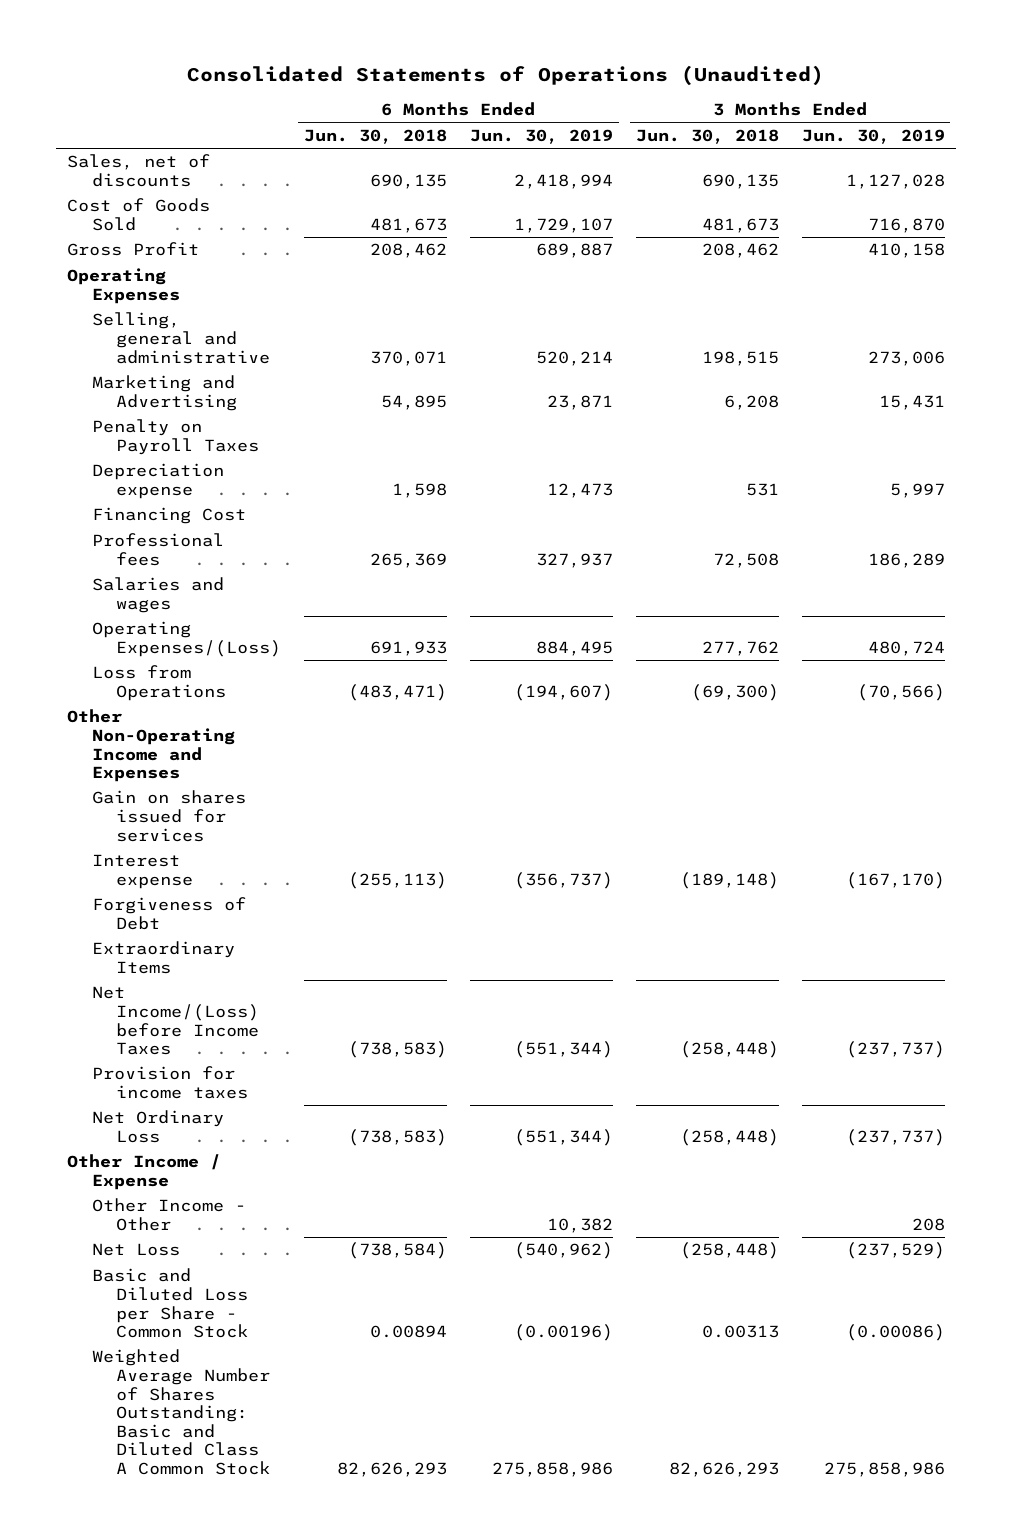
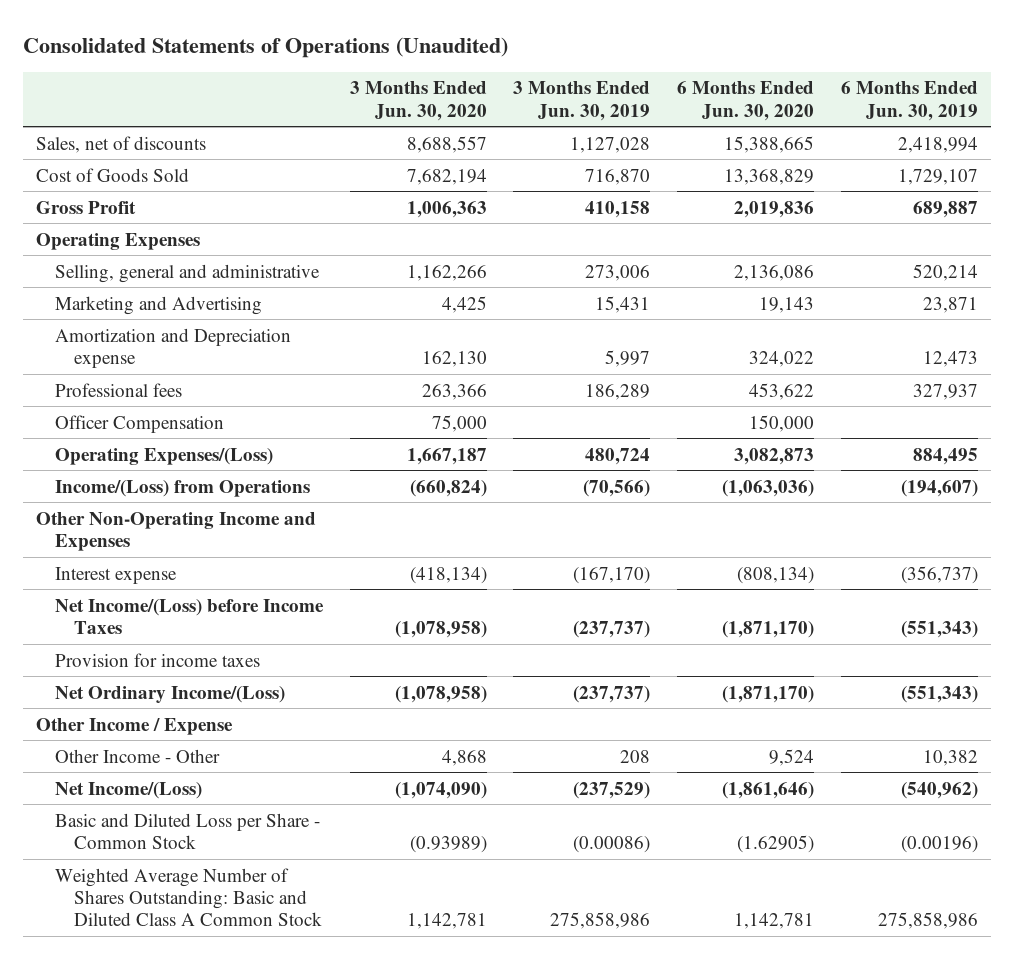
[304,129,448,145] Jun. 30, 2018 -> none
[635,129,779,145] Jun. 30, 2018 -> none
none -> [349,81,487,121] 3 Months Ended Jun. 30, 2020
none -> [677,81,815,121] 6 Months Ended Jun. 30, 2020
[91,419,260,456] Penalty on Payroll Taxes -> none
[91,507,246,525] Financing Cost -> none
[91,463,224,500] Depreciation expense -> [55,327,292,368] Amortization and Depreciation expense
[91,577,224,614] Salaries and wages -> none
none -> [55,414,225,433] Officer Compensation
[91,665,227,702] Loss from Operations -> [55,479,311,497] Income/(Loss) from Operations
[91,790,246,842] Gain on shares issued for services -> none
[91,897,246,931] Forgiveness of Debt -> none
[91,941,235,975] Extraordinary Items -> none
[513,1041,613,1059] (551,344) -> [900,620,978,638] (551,343)
[91,1110,224,1144] Net Ordinary Loss -> [55,685,286,703] Net Ordinary Income/(Loss)
[513,1129,613,1147] (551,344) -> [900,685,978,703] (551,343)
[91,1243,180,1257] Net Loss -> [55,781,203,799] Net Income/(Loss)

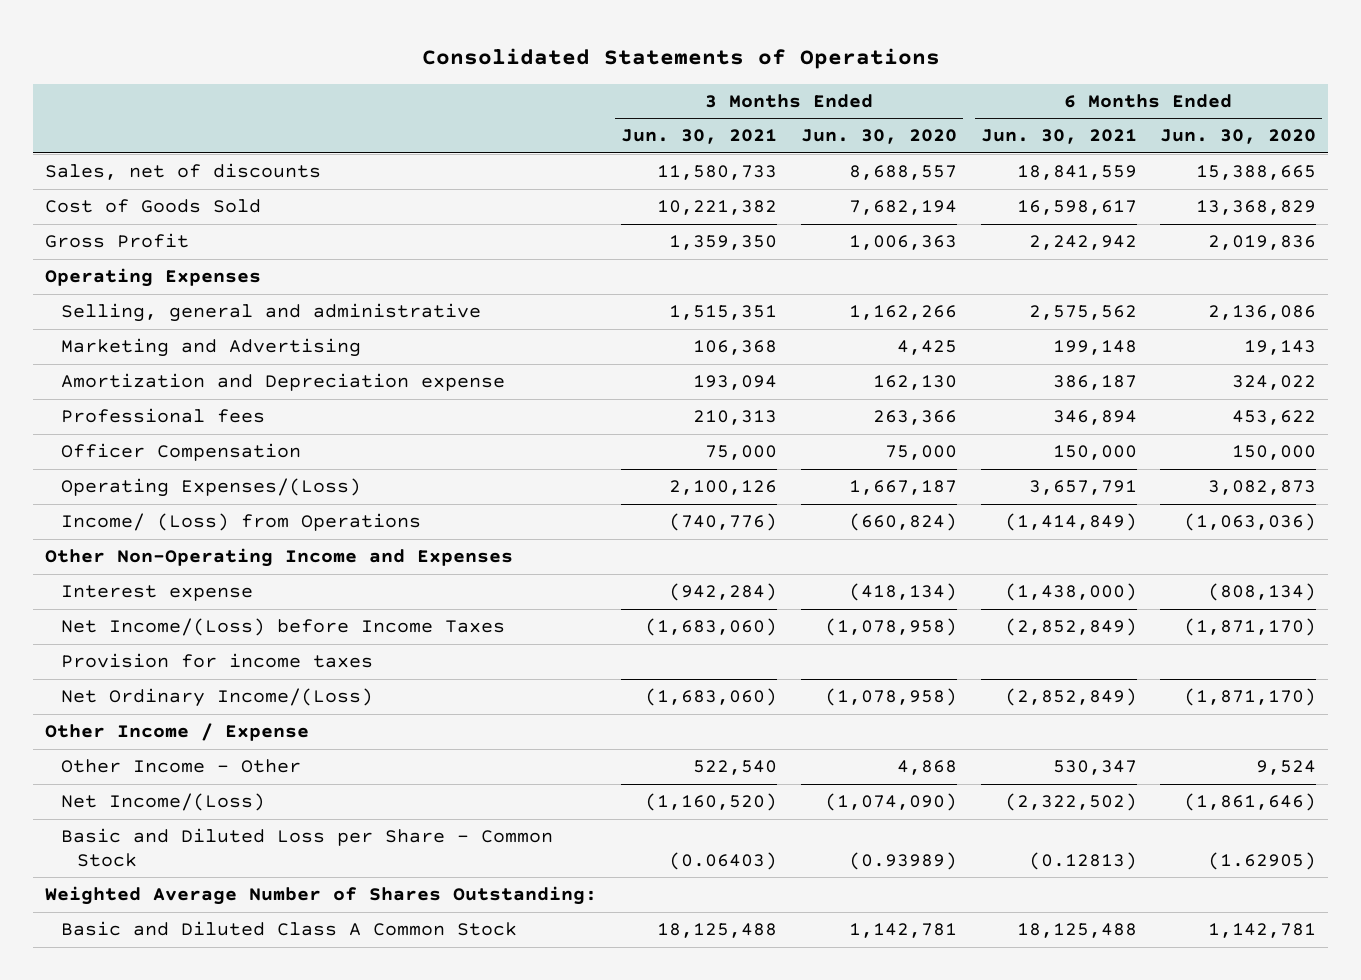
[22,36,508,58] Consolidated Statements of Operations (Unaudited) -> [421,47,940,69] Consolidated Statements of Operations
[513,81,651,121] 3 Months Ended Jun. 30, 2019 -> none
[840,81,978,121] 6 Months Ended Jun. 30, 2019 -> none
none -> [620,129,777,145] Jun. 30, 2021
none -> [980,129,1137,145] Jun. 30, 2021
[55,479,311,497] Income/(Loss) from Operations -> [60,513,421,532] Income/ (Loss) from Operations
none -> [45,886,598,906] Weighted Average Number of Shares Outstanding:
[55,867,322,926] Weighted Average Number of Shares Outstanding: Basic and Diluted Class A Common Stock -> [60,921,517,937] Basic and Diluted Class A Common Stock

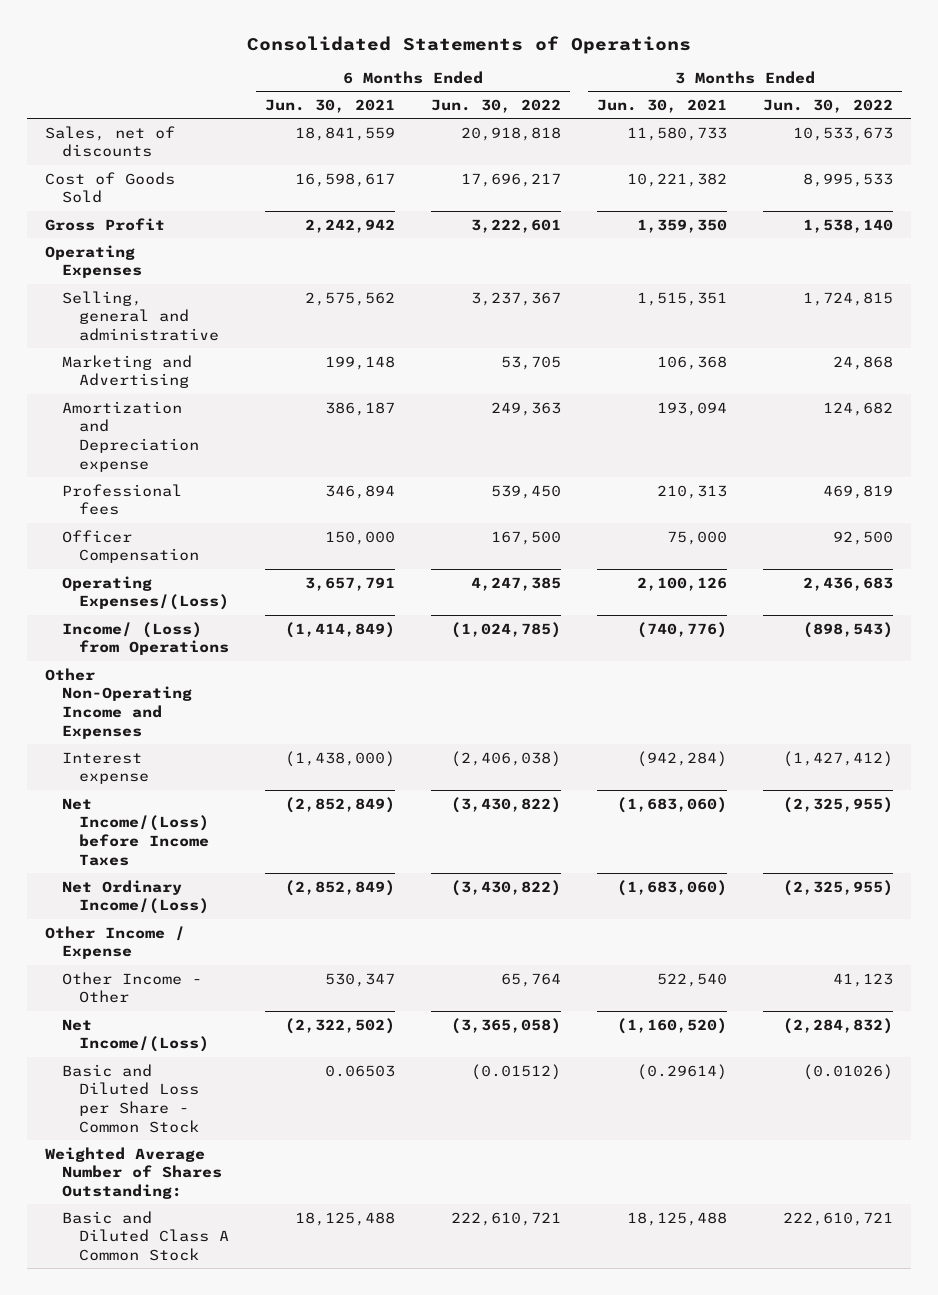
[800,129,957,145] Jun. 30, 2020 -> none
[1160,129,1317,145] Jun. 30, 2020 -> none
none -> [430,99,561,114] Jun. 30, 2022
none -> [762,99,893,114] Jun. 30, 2022
[60,653,373,669] Provision for income taxes -> none
[668,851,777,870] (0.06403) -> [636,1063,727,1080] (0.29614)
[1028,851,1137,870] (0.12813) -> [324,1064,395,1077] 0.06503

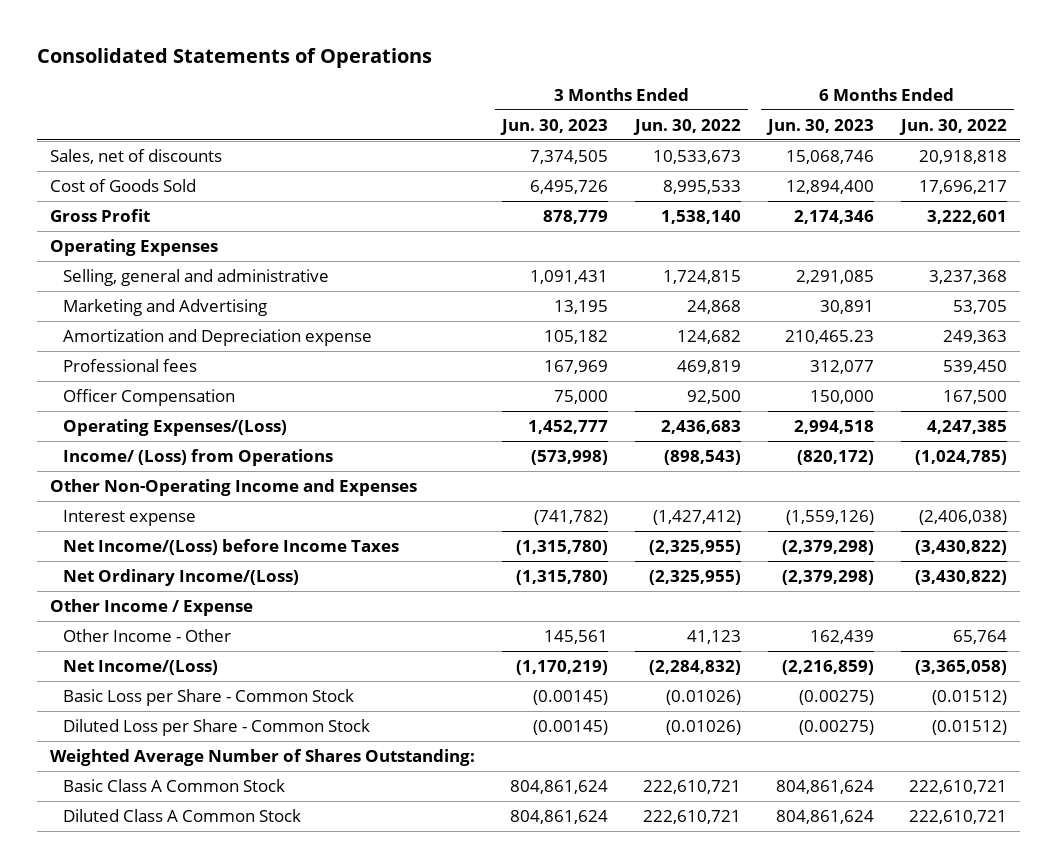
[264,99,395,114] Jun. 30, 2021 -> none
[596,99,727,114] Jun. 30, 2021 -> none
none -> [500,118,609,135] Jun. 30, 2023
none -> [766,118,875,135] Jun. 30, 2023
[470,291,561,306] 3,237,367 -> [928,269,1007,284] 3,237,368
[61,1063,199,1134] Basic and Diluted Loss per Share - Common Stock -> [62,688,354,706] Basic Loss per Share - Common Stock
none -> [62,718,370,736] Diluted Loss per Share - Common Stock
[61,1210,229,1262] Basic and Diluted Class A Common Stock -> [62,778,285,792] Basic Class A Common Stock
none -> [62,808,301,822] Diluted Class A Common Stock

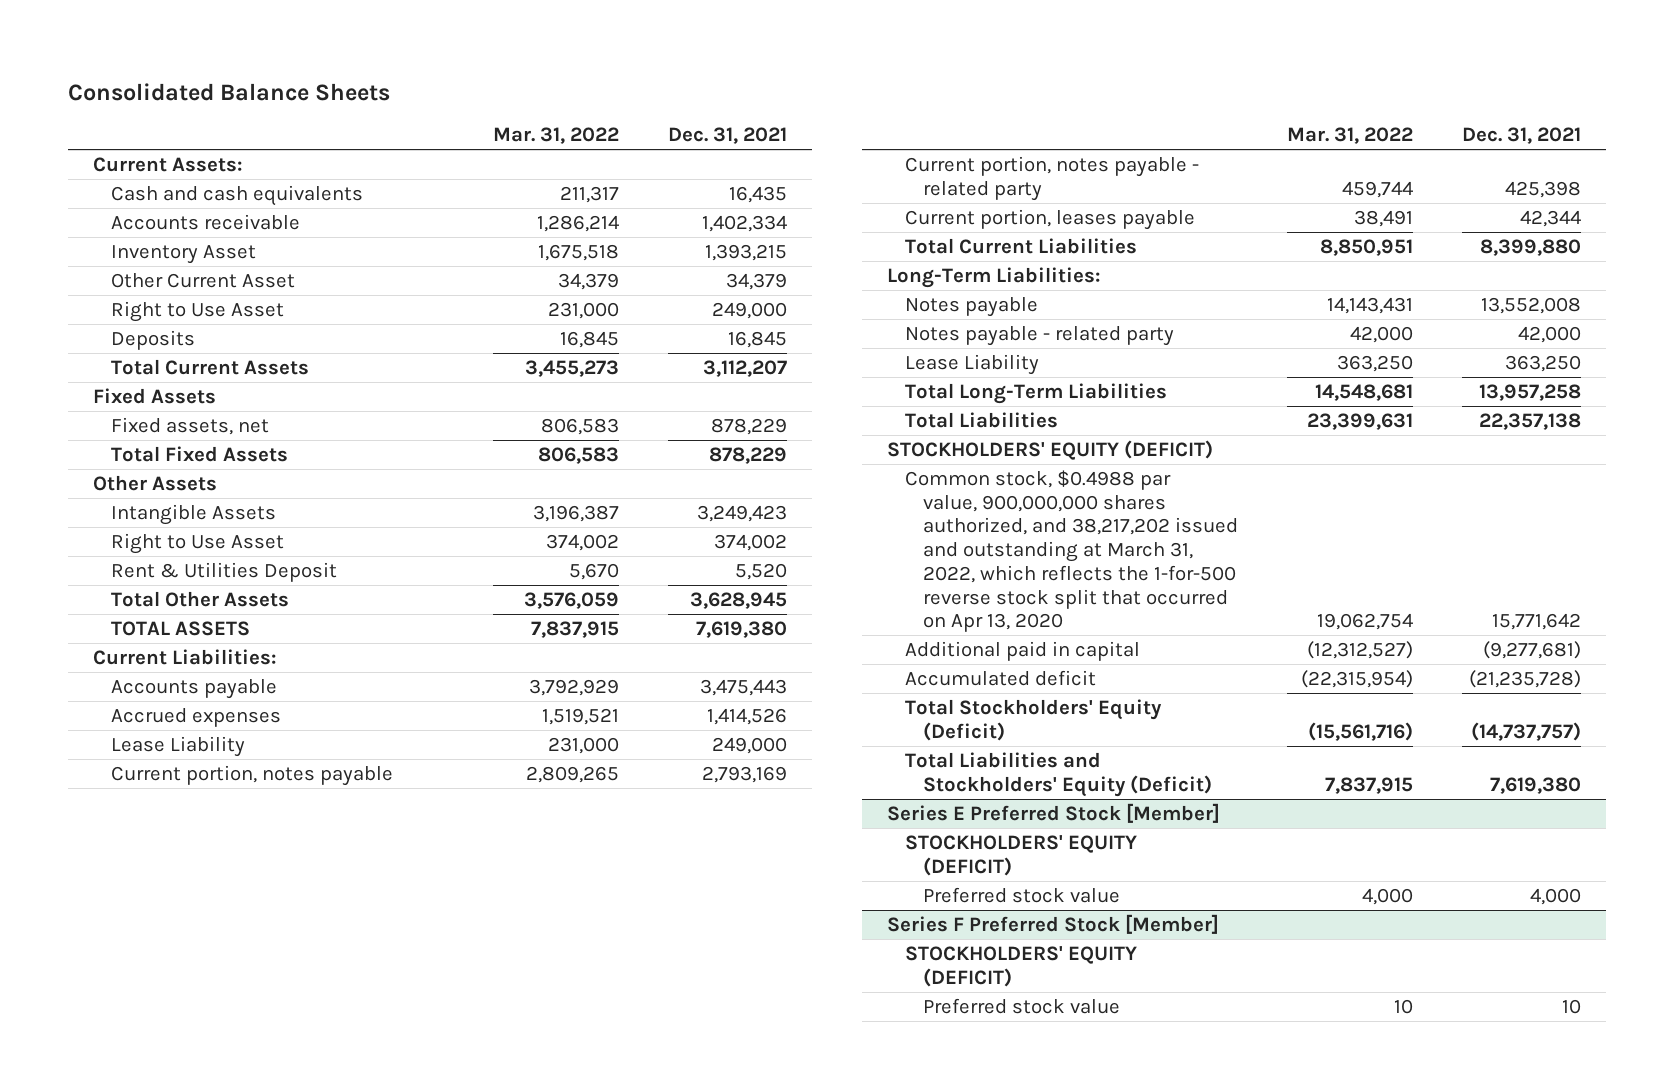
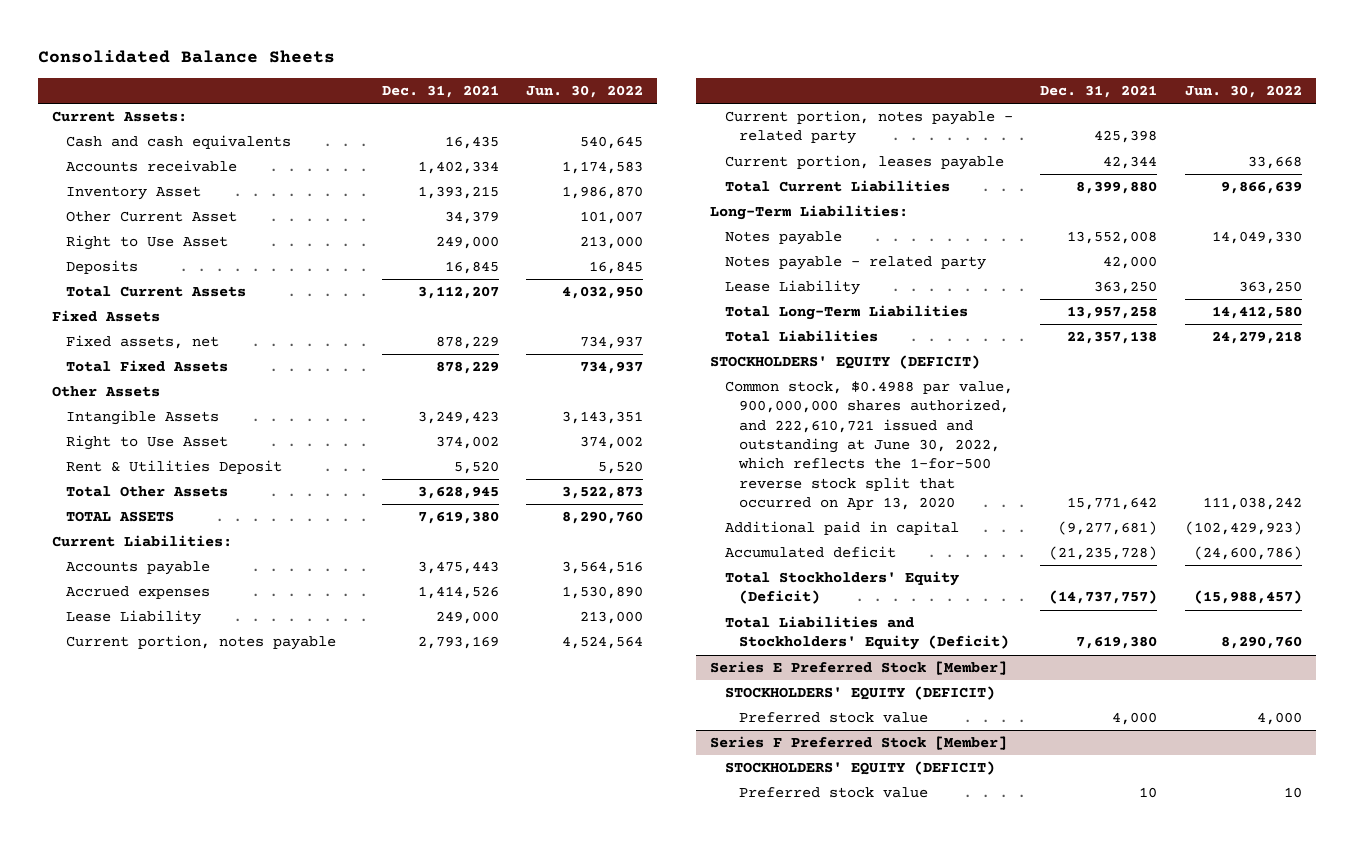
[492,127,619,145] Mar. 31, 2022 -> none
none -> [526,84,644,98] Jun. 30, 2022
[904,469,1238,633] Common stock, $0.4988 par value, 900,000,000 shares authorized, and 38,217,202 issued and outstanding at March 31, 2022, which reflects the 1-for-500 reverse stock split that occurred on Apr 13, 2020 -> [724,381,1013,511] Common stock, $0.4988 par value, 900,000,000 shares authorized, and 222,610,721 issued and outstanding at June 30, 2022, which reflects the 1-for-500 reverse stock split that occurred on Apr 13, 2020

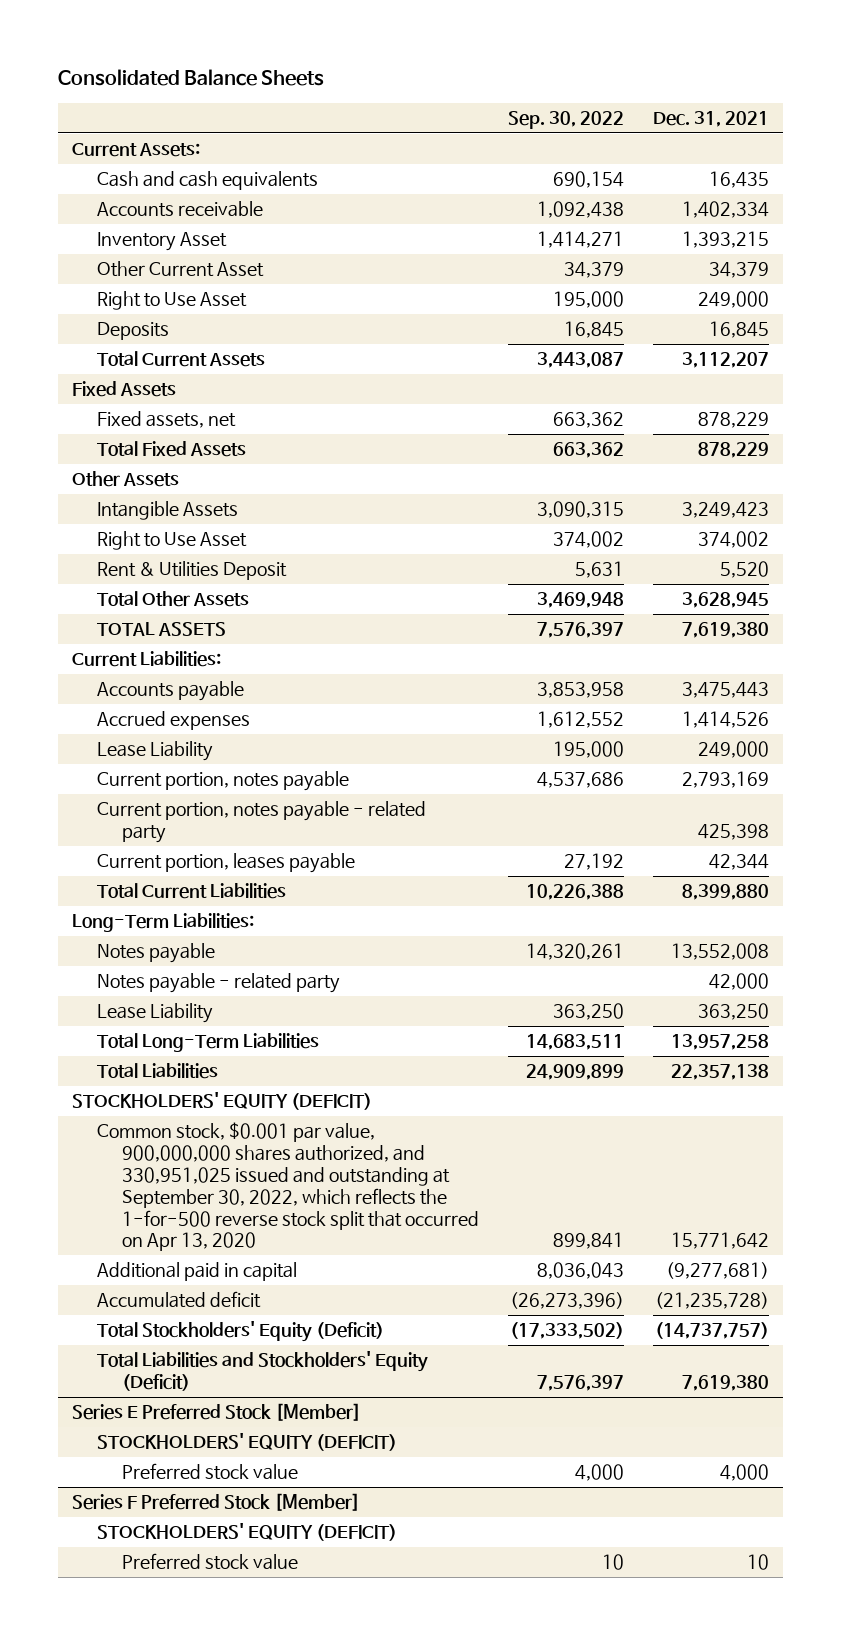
[526,84,644,98] Jun. 30, 2022 -> none
none -> [507,111,624,130] Sep. 30, 2022
[724,381,1013,511] Common stock, $0.4988 par value, 900,000,000 shares authorized, and 222,610,721 issued and outstanding at June 30, 2022, which reflects the 1-for-500 reverse stock split that occurred on Apr 13, 2020 -> [97,1122,479,1252] Common stock, $0.001 par value, 900,000,000 shares authorized, and 330,951,025 issued and outstanding at September 30, 2022, which reflects the 1-for-500 reverse stock split that occurred on Apr 13, 2020

